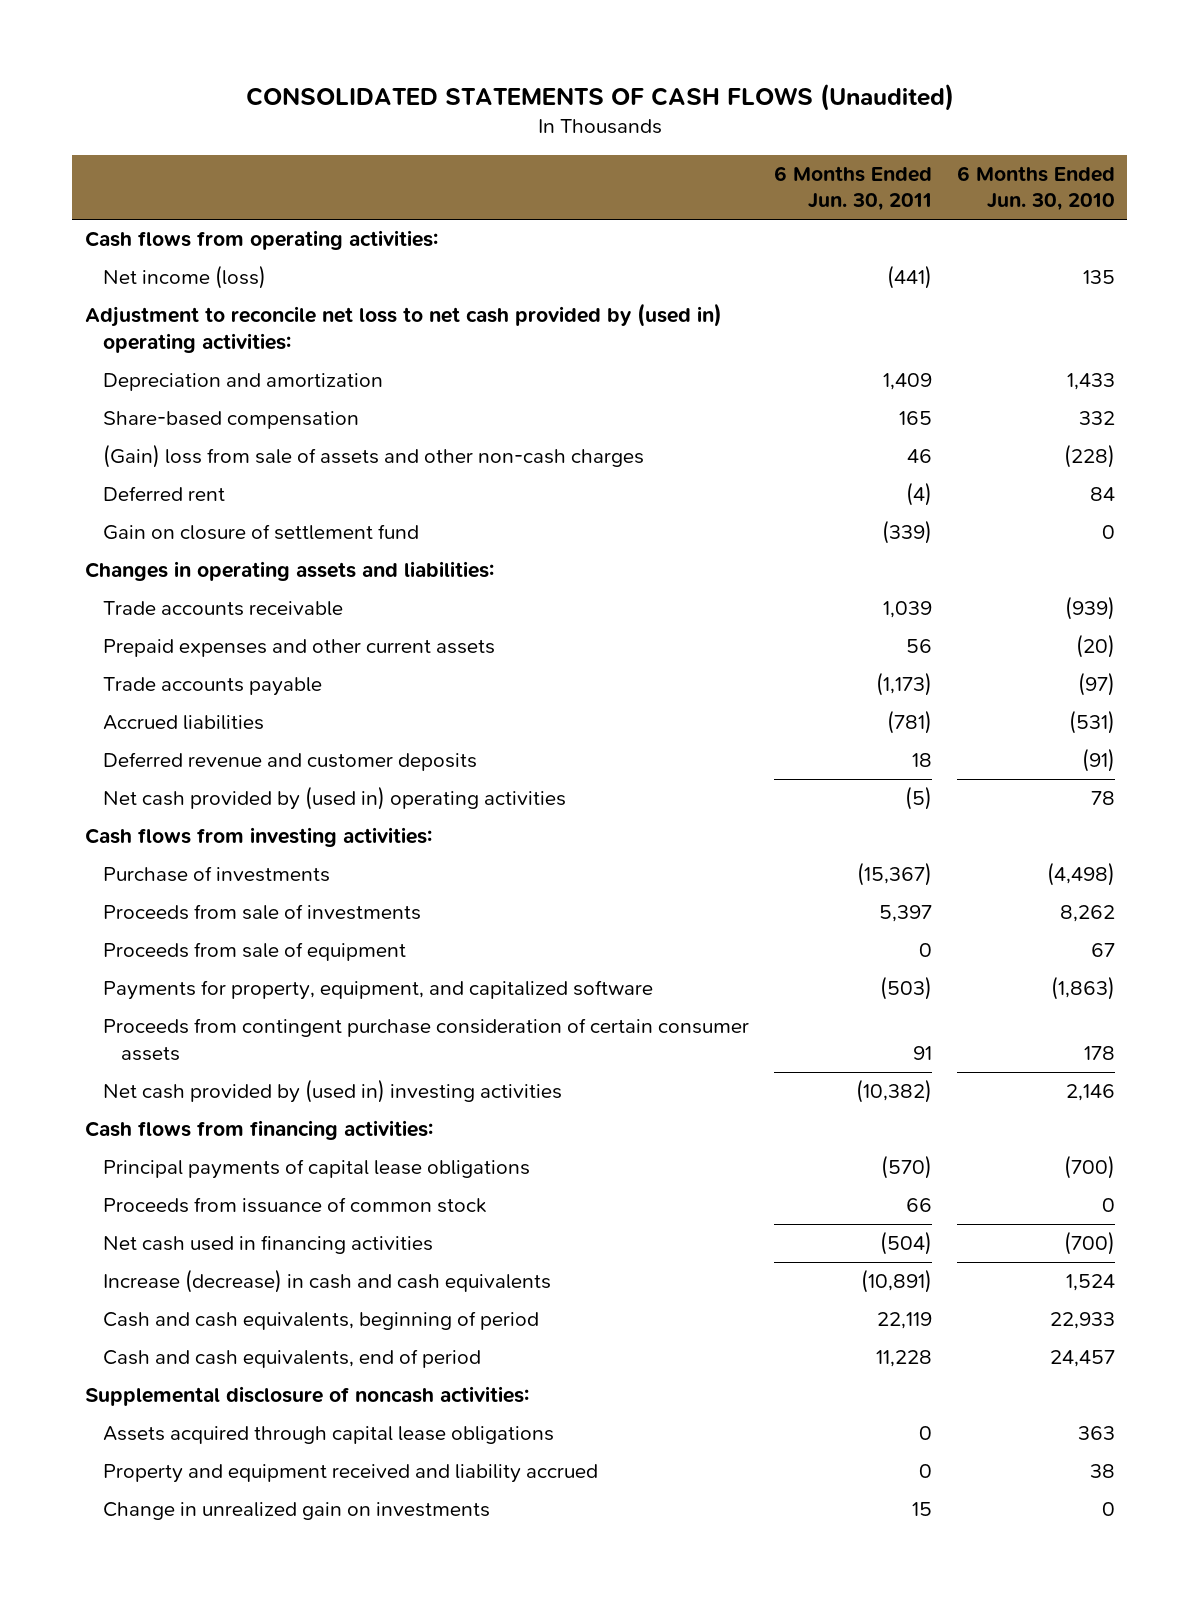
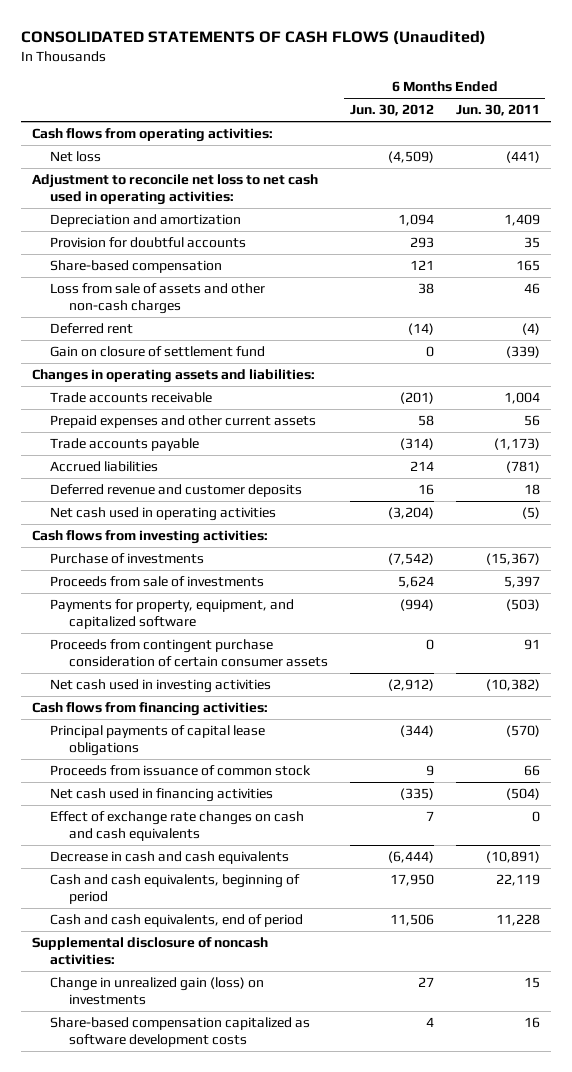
[956,165,1115,212] 6 Months Ended Jun. 30, 2010 -> none
none -> [349,104,434,117] Jun. 30, 2012
[102,265,266,290] Net income (loss) -> [50,151,102,163] Net loss
[84,303,722,353] Adjustment to reconcile net loss to net cash provided by (used in) operating activities: -> [31,174,318,206] Adjustment to reconcile net loss to net cash used in operating activities:
none -> [50,237,247,249] Provision for doubtful accounts
[102,444,644,469] (Gain) loss from sale of assets and other non-cash charges -> [50,283,266,315] Loss from sale of assets and other non-cash charges
[882,601,932,619] 1,039 -> [503,392,540,405] 1,004
[102,786,566,811] Net cash provided by (used in) operating activities -> [50,507,277,522] Net cash used in operating activities
[102,942,406,962] Proceeds from sale of equipment -> none
[102,1079,562,1104] Net cash provided by (used in) investing activities -> [50,679,272,694] Net cash used in investing activities
none -> [50,811,305,842] Effect of exchange rate changes on cash and cash equivalents
[102,1269,551,1294] Increase (decrease) in cash and cash equivalents -> [50,851,290,865] Decrease in cash and cash equivalents
[102,1426,554,1445] Assets acquired through capital lease obligations -> none
[102,1464,598,1484] Property and equipment received and liability accrued -> none
[102,1502,490,1521] Change in unrealized gain on investments -> [50,977,265,1006] Change in unrealized gain (loss) on investments
none -> [50,1017,311,1048] Share-based compensation capitalized as software development costs

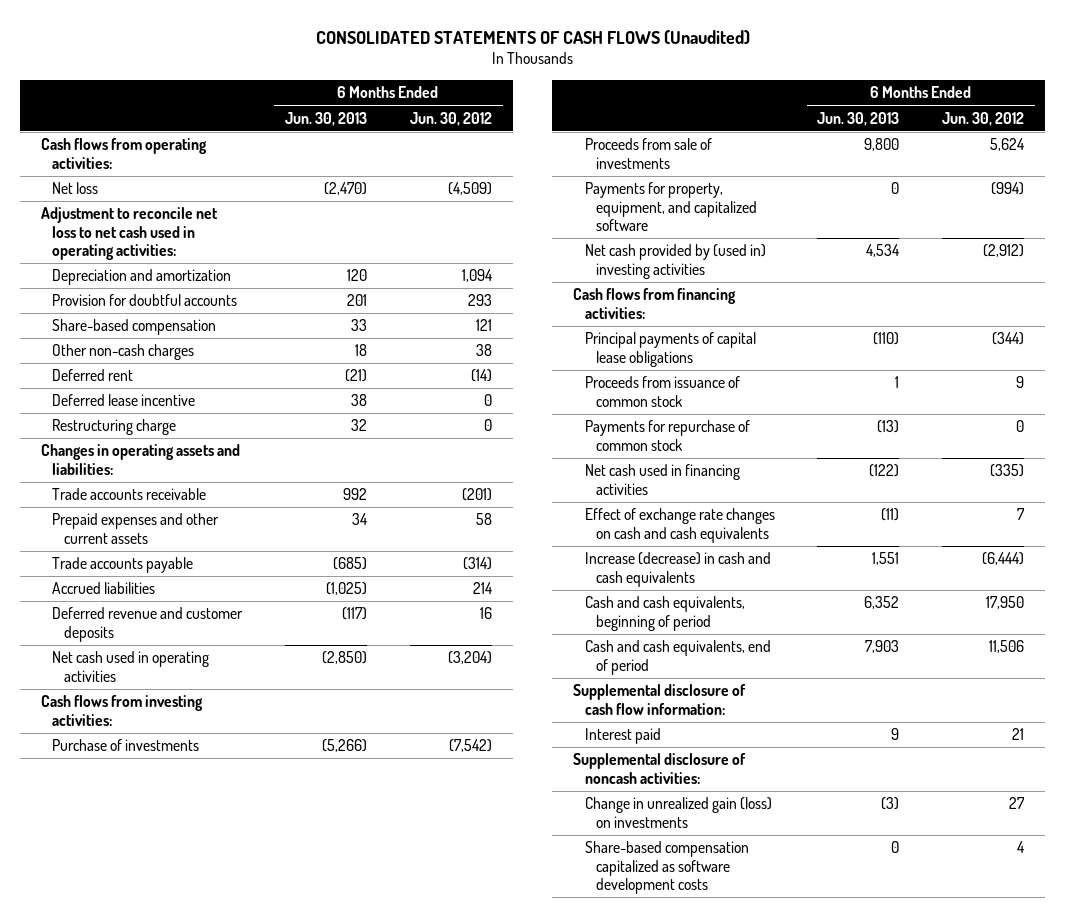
[455,104,540,117] Jun. 30, 2011 -> none
none -> [285,111,368,126] Jun. 30, 2013
[50,283,266,315] Loss from sale of assets and other non-cash charges -> [52,344,195,361] Other non-cash charges
[50,346,266,358] Gain on closure of settlement fund -> none
none -> [52,394,196,407] Deferred lease incentive
none -> [52,419,177,436] Restructuring charge
[50,639,328,668] Proceeds from contingent purchase consideration of certain consumer assets -> none
[50,679,272,694] Net cash used in investing activities -> [584,244,766,279] Net cash provided by (used in) investing activities
none -> [584,420,750,451] Payments for repurchase of common stock
[50,851,290,865] Decrease in cash and cash equivalents -> [584,552,771,587] Increase (decrease) in cash and cash equivalents
none -> [573,684,747,715] Supplemental disclosure of cash flow information:
none -> [584,728,661,745] Interest paid

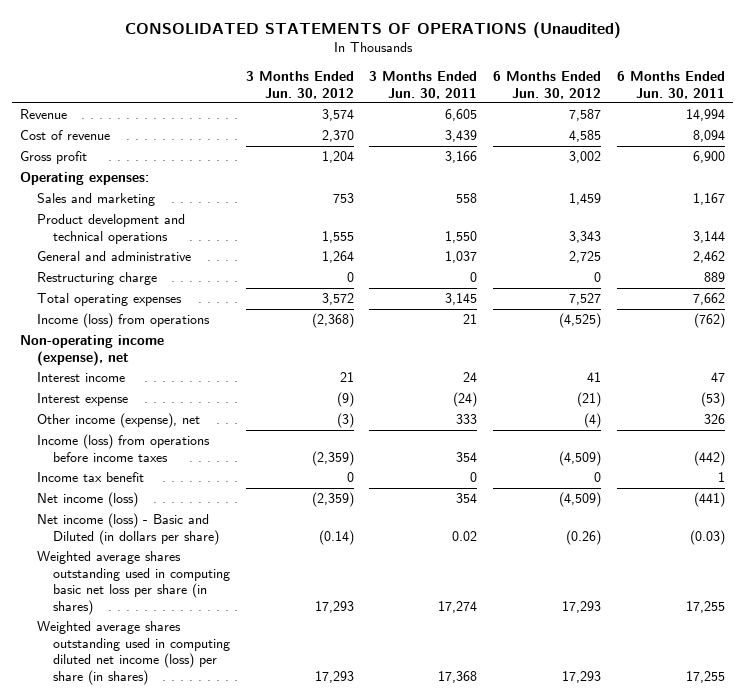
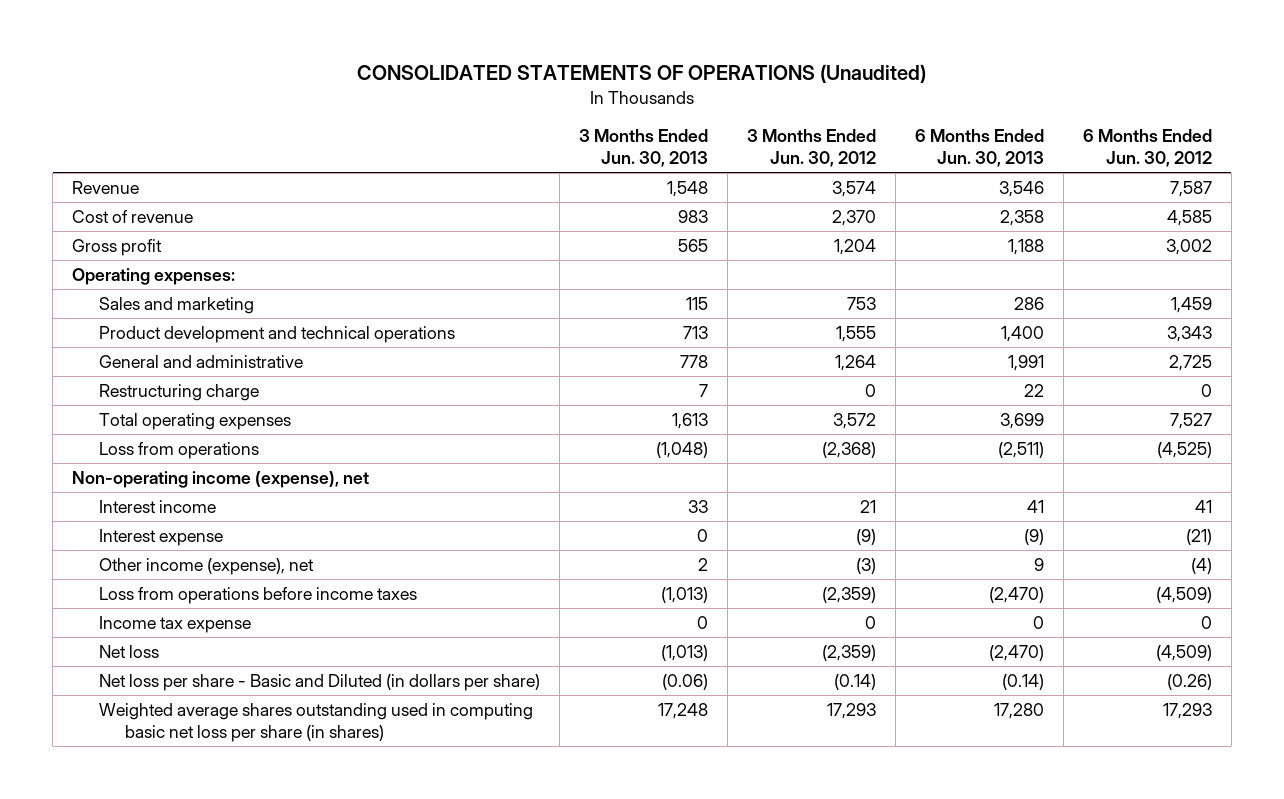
[369,70,478,99] 3 Months Ended Jun. 30, 2011 -> none
[617,70,726,99] 6 Months Ended Jun. 30, 2011 -> none
none -> [578,129,708,168] 3 Months Ended Jun. 30, 2013
none -> [914,129,1044,168] 6 Months Ended Jun. 30, 2013
[36,313,210,329] Income (loss) from operations -> [98,441,259,459] Loss from operations
[36,434,210,462] Income (loss) from operations before income taxes -> [98,586,417,604] Loss from operations before income taxes
[36,472,144,483] Income tax benefit -> [98,615,251,633] Income tax expense
[36,492,138,508] Net income (loss) -> [98,644,159,658] Net loss
[36,513,219,545] Net income (loss) - Basic and Diluted (in dollars per share) -> [98,673,540,691] Net loss per share - Basic and Diluted (in dollars per share)
[36,621,230,685] Weighted average shares outstanding used in computing diluted net income (loss) per share (in shares) -> none

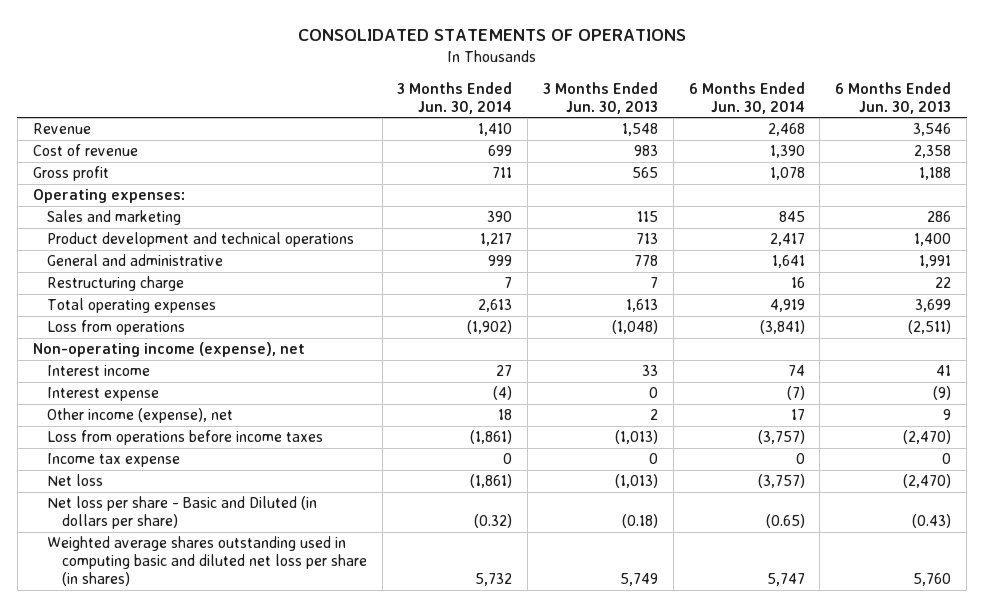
[357,64,927,84] CONSOLIDATED STATEMENTS OF OPERATIONS (Unaudited) -> [297,29,686,42] CONSOLIDATED STATEMENTS OF OPERATIONS
[746,129,876,168] 3 Months Ended Jun. 30, 2012 -> none
[1082,129,1212,168] 6 Months Ended Jun. 30, 2012 -> none
none -> [397,81,513,114] 3 Months Ended Jun. 30, 2014
none -> [688,81,805,114] 6 Months Ended Jun. 30, 2014
[661,673,708,690] (0.06) -> [622,514,659,529] (0.18)
[1001,673,1044,690] (0.14) -> [912,514,952,529] (0.43)
[98,702,533,742] Weighted average shares outstanding used in computing basic net loss per share (in shares) -> [47,536,367,586] Weighted average shares outstanding used in computing basic and diluted net loss per share (in shares)
[657,702,708,719] 17,248 -> [620,572,659,586] 5,749
[993,702,1044,719] 17,280 -> [913,572,952,586] 5,760

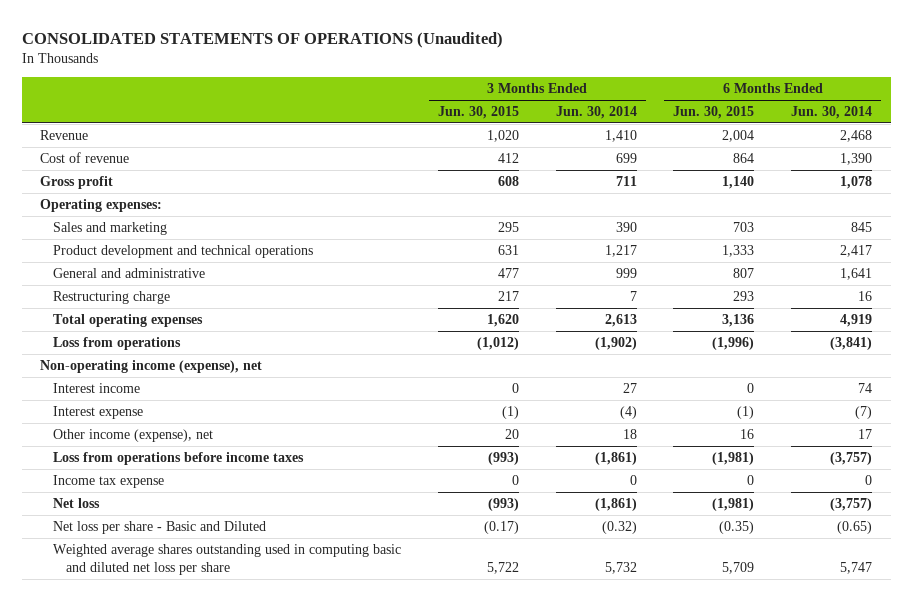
[297,29,686,42] CONSOLIDATED STATEMENTS OF OPERATIONS -> [22,32,504,49] CONSOLIDATED STATEMENTS OF OPERATIONS (Unaudited)
[543,81,659,114] 3 Months Ended Jun. 30, 2013 -> none
[835,81,952,114] 6 Months Ended Jun. 30, 2013 -> none
none -> [437,106,519,120] Jun. 30, 2015
none -> [673,106,755,120] Jun. 30, 2015
[47,496,318,530] Net loss per share - Basic and Diluted (in dollars per share) -> [52,520,266,534] Net loss per share - Basic and Diluted
[47,536,367,586] Weighted average shares outstanding used in computing basic and diluted net loss per share (in shares) -> [52,543,401,576] Weighted average shares outstanding used in computing basic and diluted net loss per share

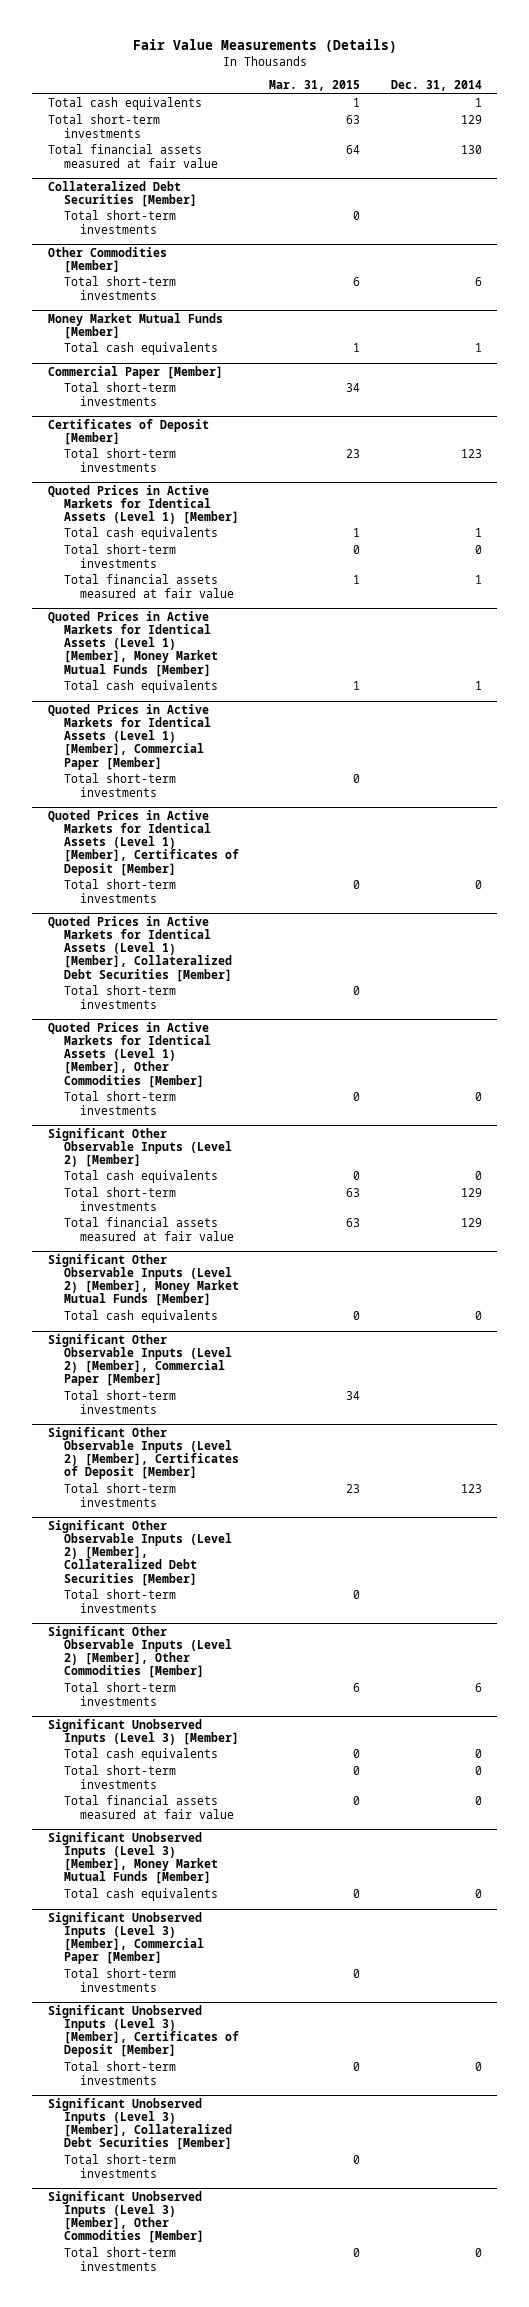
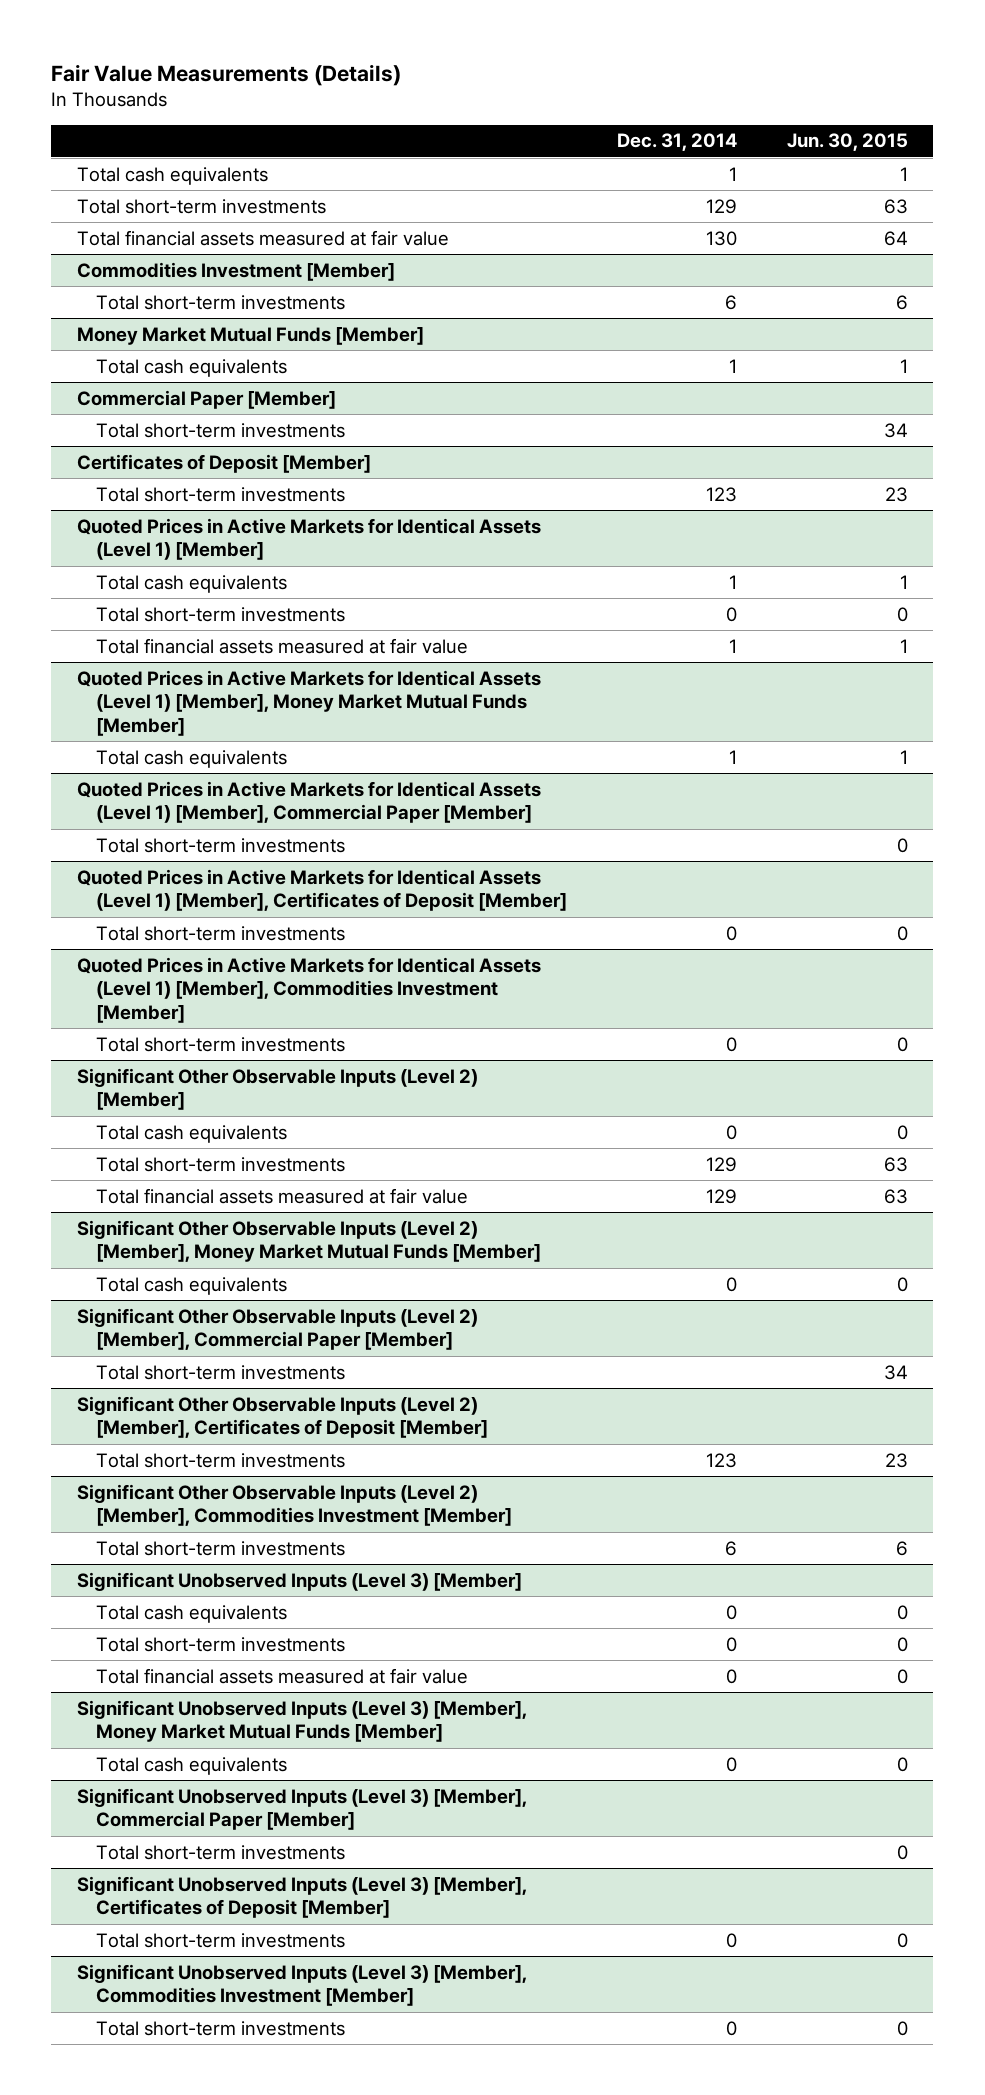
[269,80,361,92] Mar. 31, 2015 -> none
none -> [787,133,909,152] Jun. 30, 2015
[47,180,197,208] Collateralized Debt Securities [Member] -> none
[63,210,176,234] Total short-term investments -> none
[47,246,167,274] Other Commodities [Member] -> [76,261,395,281] Commodities Investment [Member]
[47,915,232,982] Quoted Prices in Active Markets for Identical Assets (Level 1) [Member], Collateralized Debt Securities [Member] -> none
[63,985,176,1009] Total short-term investments -> none
[47,1021,211,1088] Quoted Prices in Active Markets for Identical Assets (Level 1) [Member], Other Commodities [Member] -> [76,956,541,1023] Quoted Prices in Active Markets for Identical Assets (Level 1) [Member], Commodities Investment [Member]
[47,1519,232,1586] Significant Other Observable Inputs (Level 2) [Member], Collateralized Debt Securities [Member] -> none
[63,1589,176,1613] Total short-term investments -> none
[47,1625,232,1679] Significant Other Observable Inputs (Level 2) [Member], Other Commodities [Member] -> [76,1483,512,1527] Significant Other Observable Inputs (Level 2) [Member], Commodities Investment [Member]
[47,2097,232,2151] Significant Unobserved Inputs (Level 3) [Member], Collateralized Debt Securities [Member] -> none
[63,2154,176,2178] Total short-term investments -> none
[47,2190,204,2244] Significant Unobserved Inputs (Level 3) [Member], Other Commodities [Member] -> [76,1963,527,2007] Significant Unobserved Inputs (Level 3) [Member], Commodities Investment [Member]

